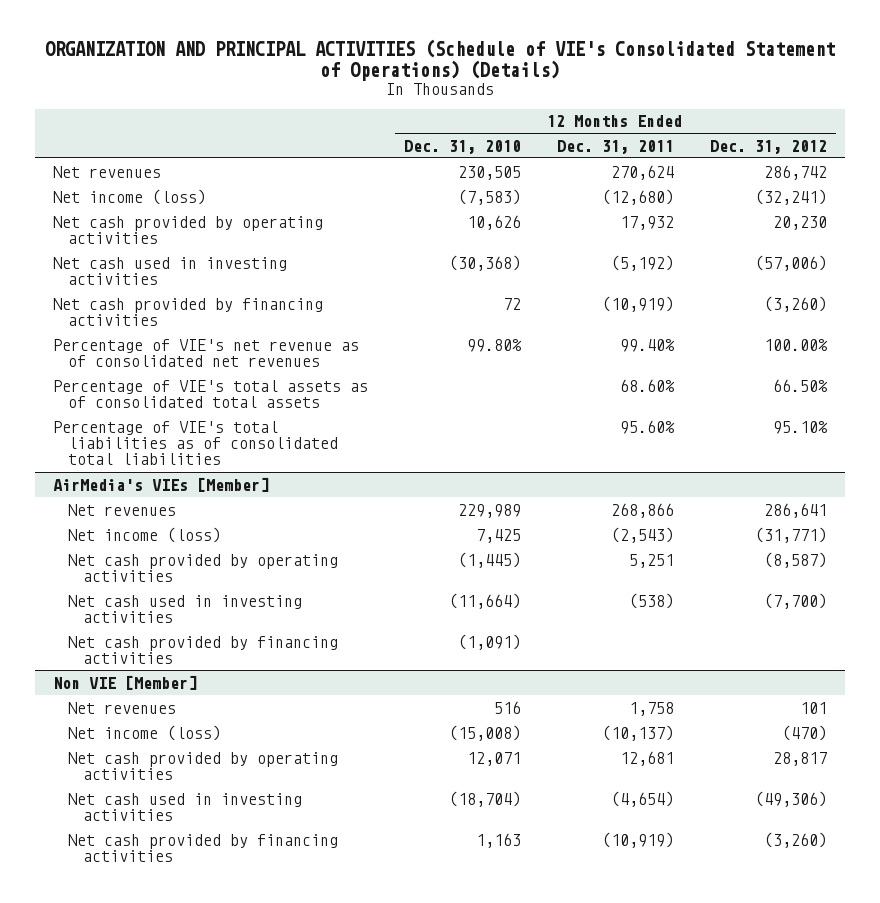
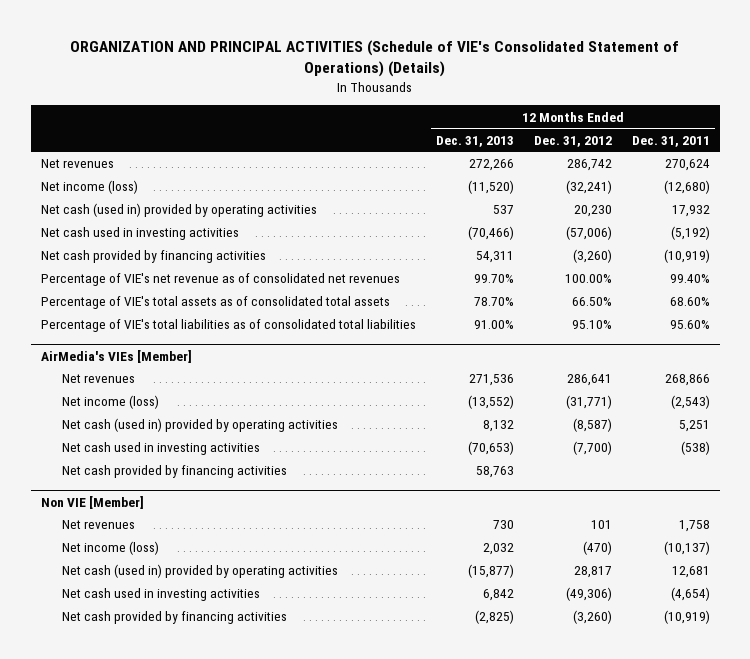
[404,139,522,154] Dec. 31, 2010 -> none
none -> [435,135,514,147] Dec. 31, 2013
[53,215,324,244] Net cash provided by operating activities -> [40,203,317,218] Net cash (used in) provided by operating activities
[68,553,339,582] Net cash provided by operating activities -> [61,418,338,433] Net cash (used in) provided by operating activities
[68,751,339,780] Net cash provided by operating activities -> [61,564,338,579] Net cash (used in) provided by operating activities

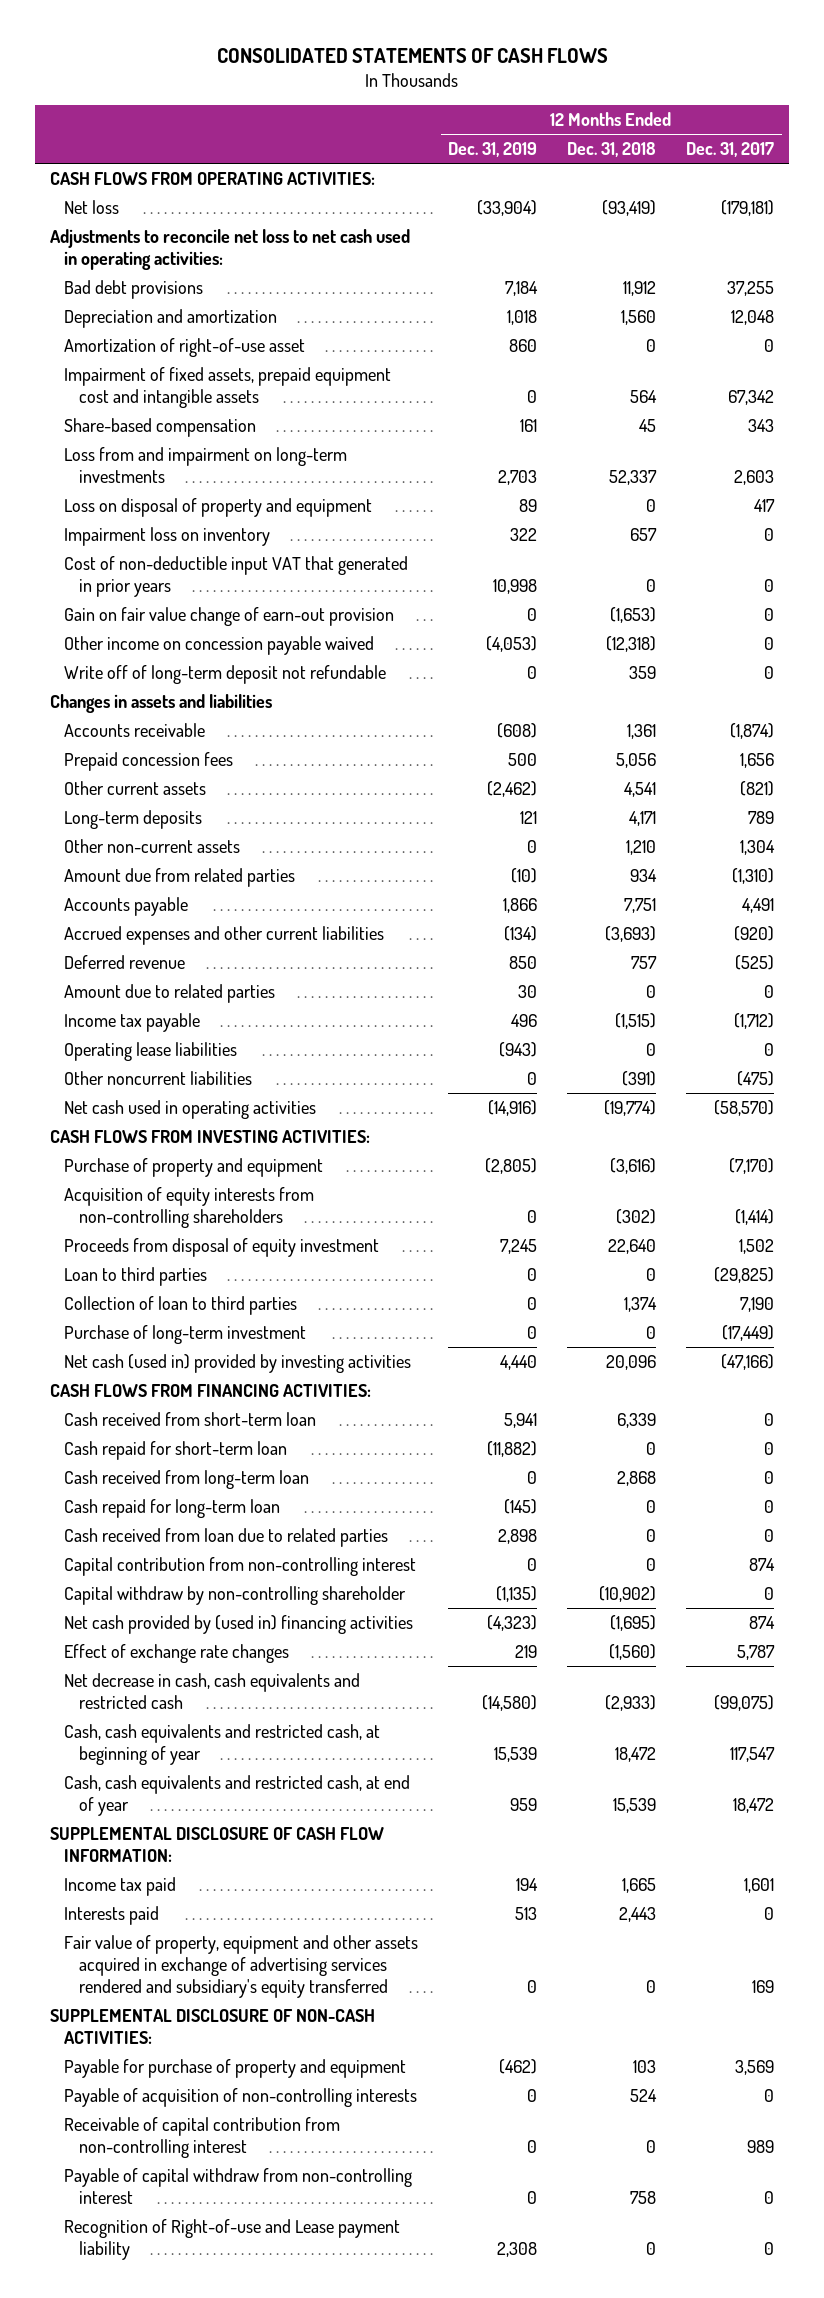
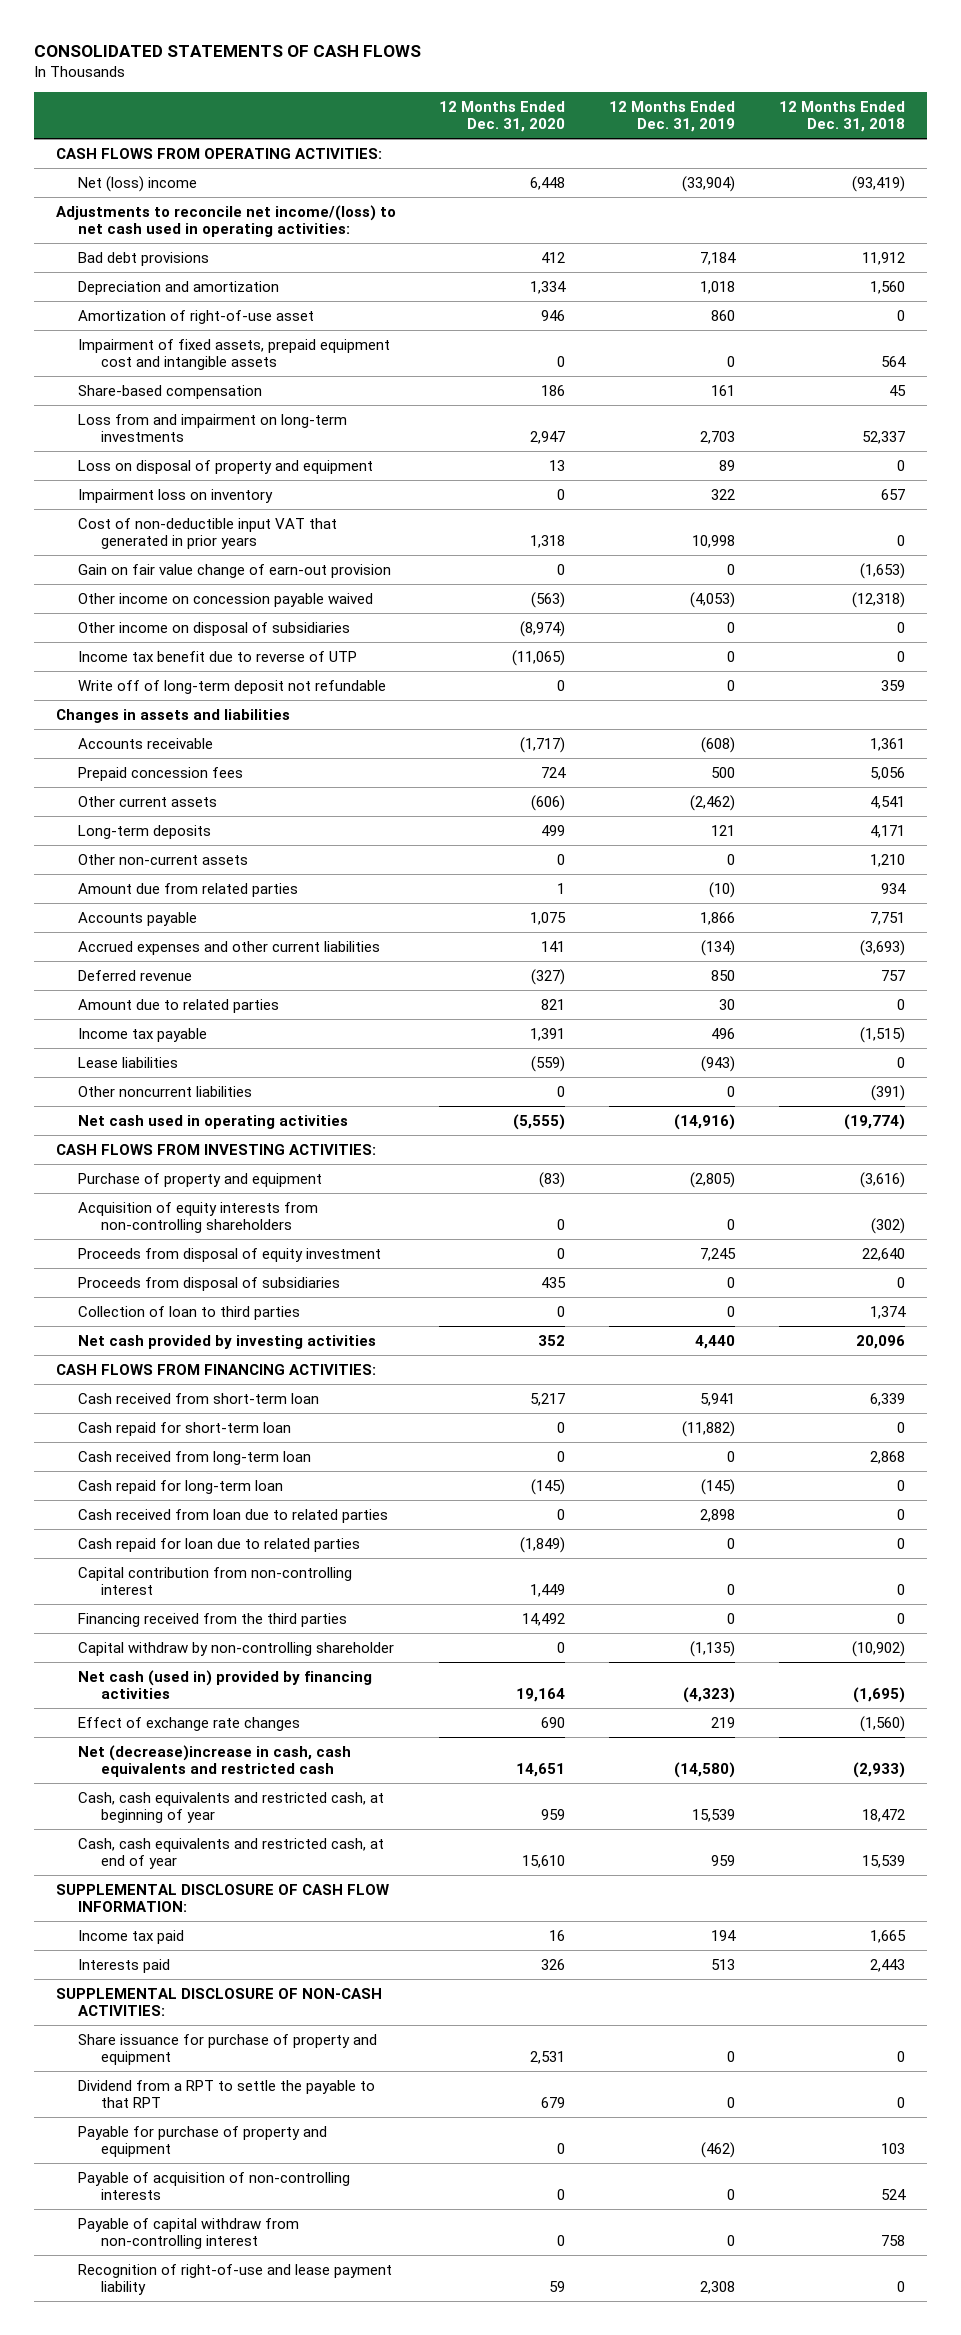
[686,142,775,158] Dec. 31, 2017 -> none
none -> [439,100,566,133] 12 Months Ended Dec. 31, 2020
[64,200,120,215] Net loss -> [78,175,198,192] Net (loss) income
[49,229,410,271] Adjustments to reconcile net loss to net cash used in operating activities: -> [55,204,396,238] Adjustments to reconcile net income/(loss) to net cash used in operating activities:
none -> [78,621,351,636] Other income on disposal of subsidiaries
none -> [78,650,358,662] Income tax benefit due to reverse of UTP
[64,1042,238,1062] Operating lease liabilities -> [78,1056,179,1068] Lease liabilities
[64,1267,208,1287] Loan to third parties -> none
none -> [78,1276,341,1291] Proceeds from disposal of subsidiaries
[64,1325,307,1345] Purchase of long-term investment -> none
[64,1354,412,1374] Net cash (used in) provided by investing activities -> [78,1334,377,1349] Net cash provided by investing activities
none -> [78,1537,361,1552] Cash repaid for loan due to related parties
none -> [78,1612,348,1627] Financing received from the third parties
[64,1615,414,1635] Net cash provided by (used in) financing activities -> [78,1669,373,1700] Net cash (used in) provided by financing activities
[64,1673,361,1710] Net decrease in cash, cash equivalents and restricted cash -> [78,1744,352,1778] Net (decrease)increase in cash, cash equivalents and restricted cash
[64,1935,419,1999] Fair value of property, equipment and other assets acquired in exchange of advertising services rendered and subsidiary's equity transferred -> none
none -> [78,2033,378,2066] Share issuance for purchase of property and equipment
none -> [78,2079,376,2109] Dividend from a RPT to settle the payable to that RPT
[64,2117,341,2159] Receivable of capital contribution from non-controlling interest -> none
[64,2219,401,2261] Recognition of Right-of-use and Lease payment liability -> [78,2263,393,2296] Recognition of right-of-use and lease payment liability

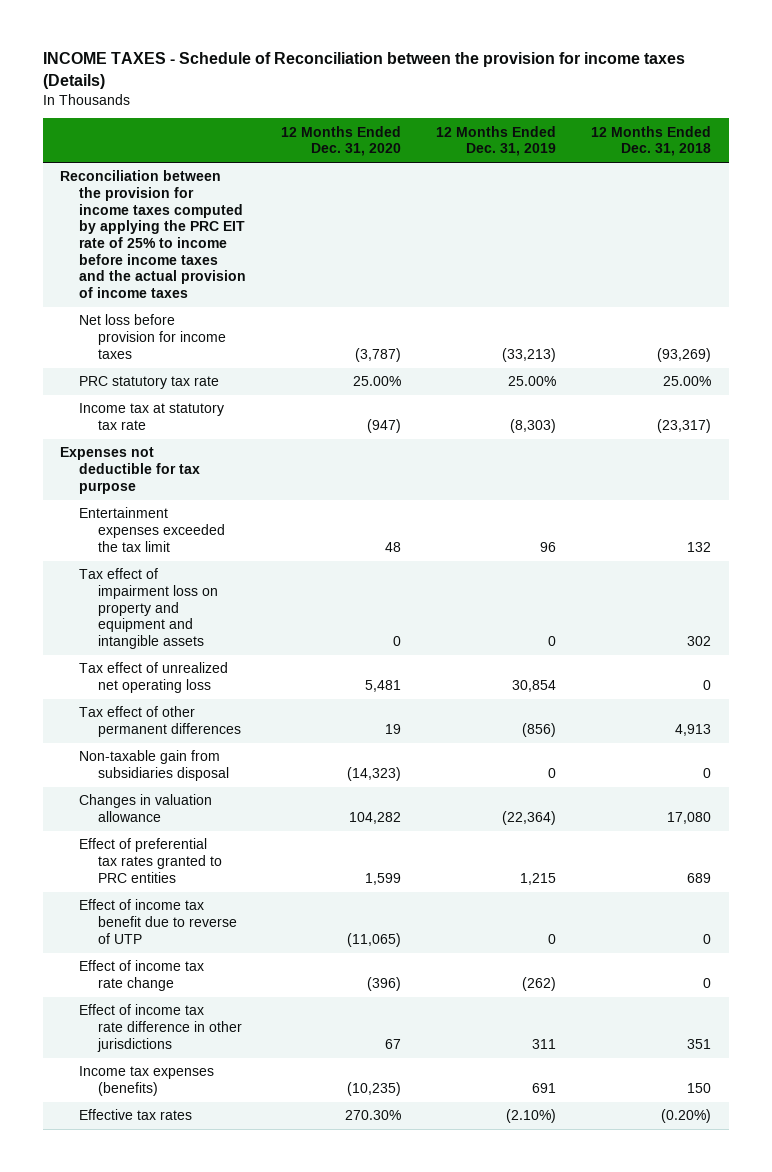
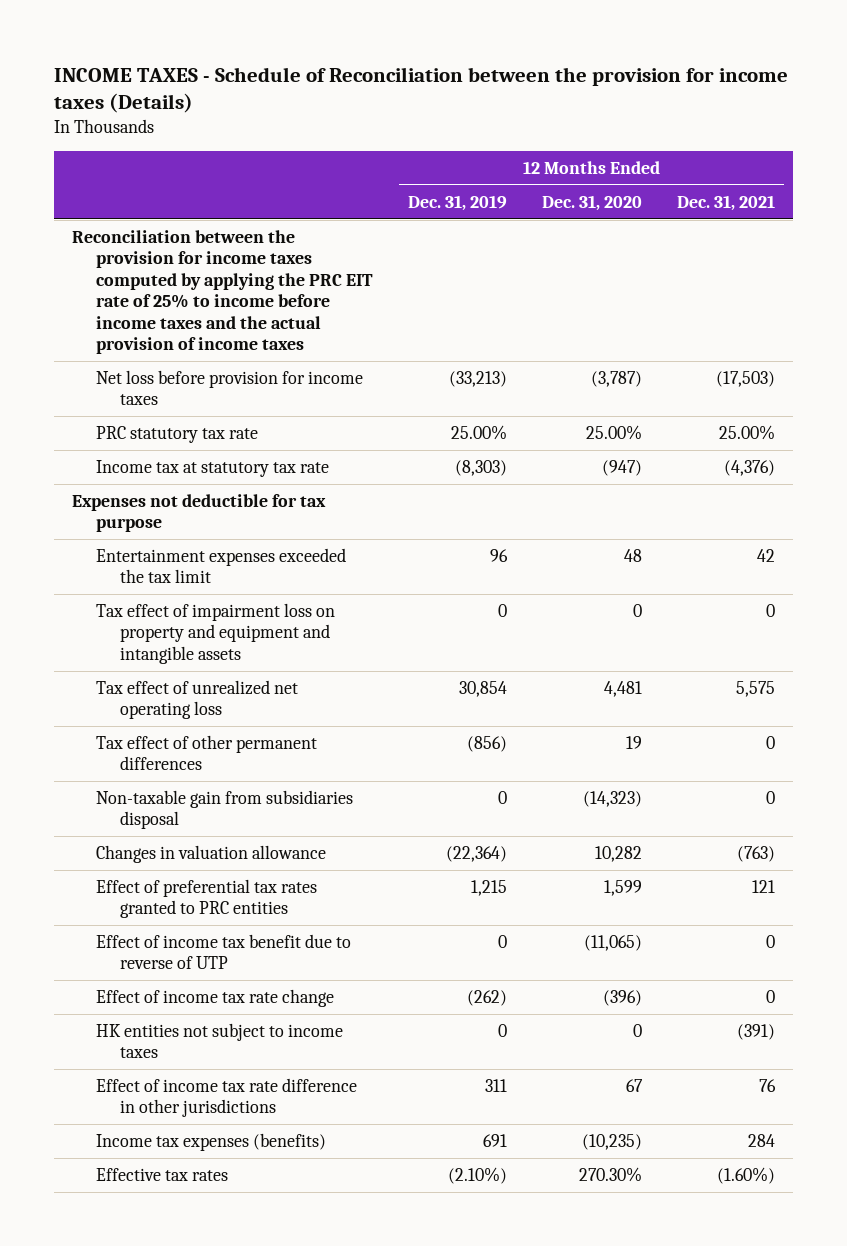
[591,125,712,157] 12 Months Ended Dec. 31, 2018 -> none
none -> [677,194,776,211] Dec. 31, 2021
[365,680,402,693] 5,481 -> [604,680,643,697] 4,481
[349,812,402,825] 104,282 -> [595,845,643,862] 10,282
none -> [95,1022,343,1059] HK entities not subject to income taxes

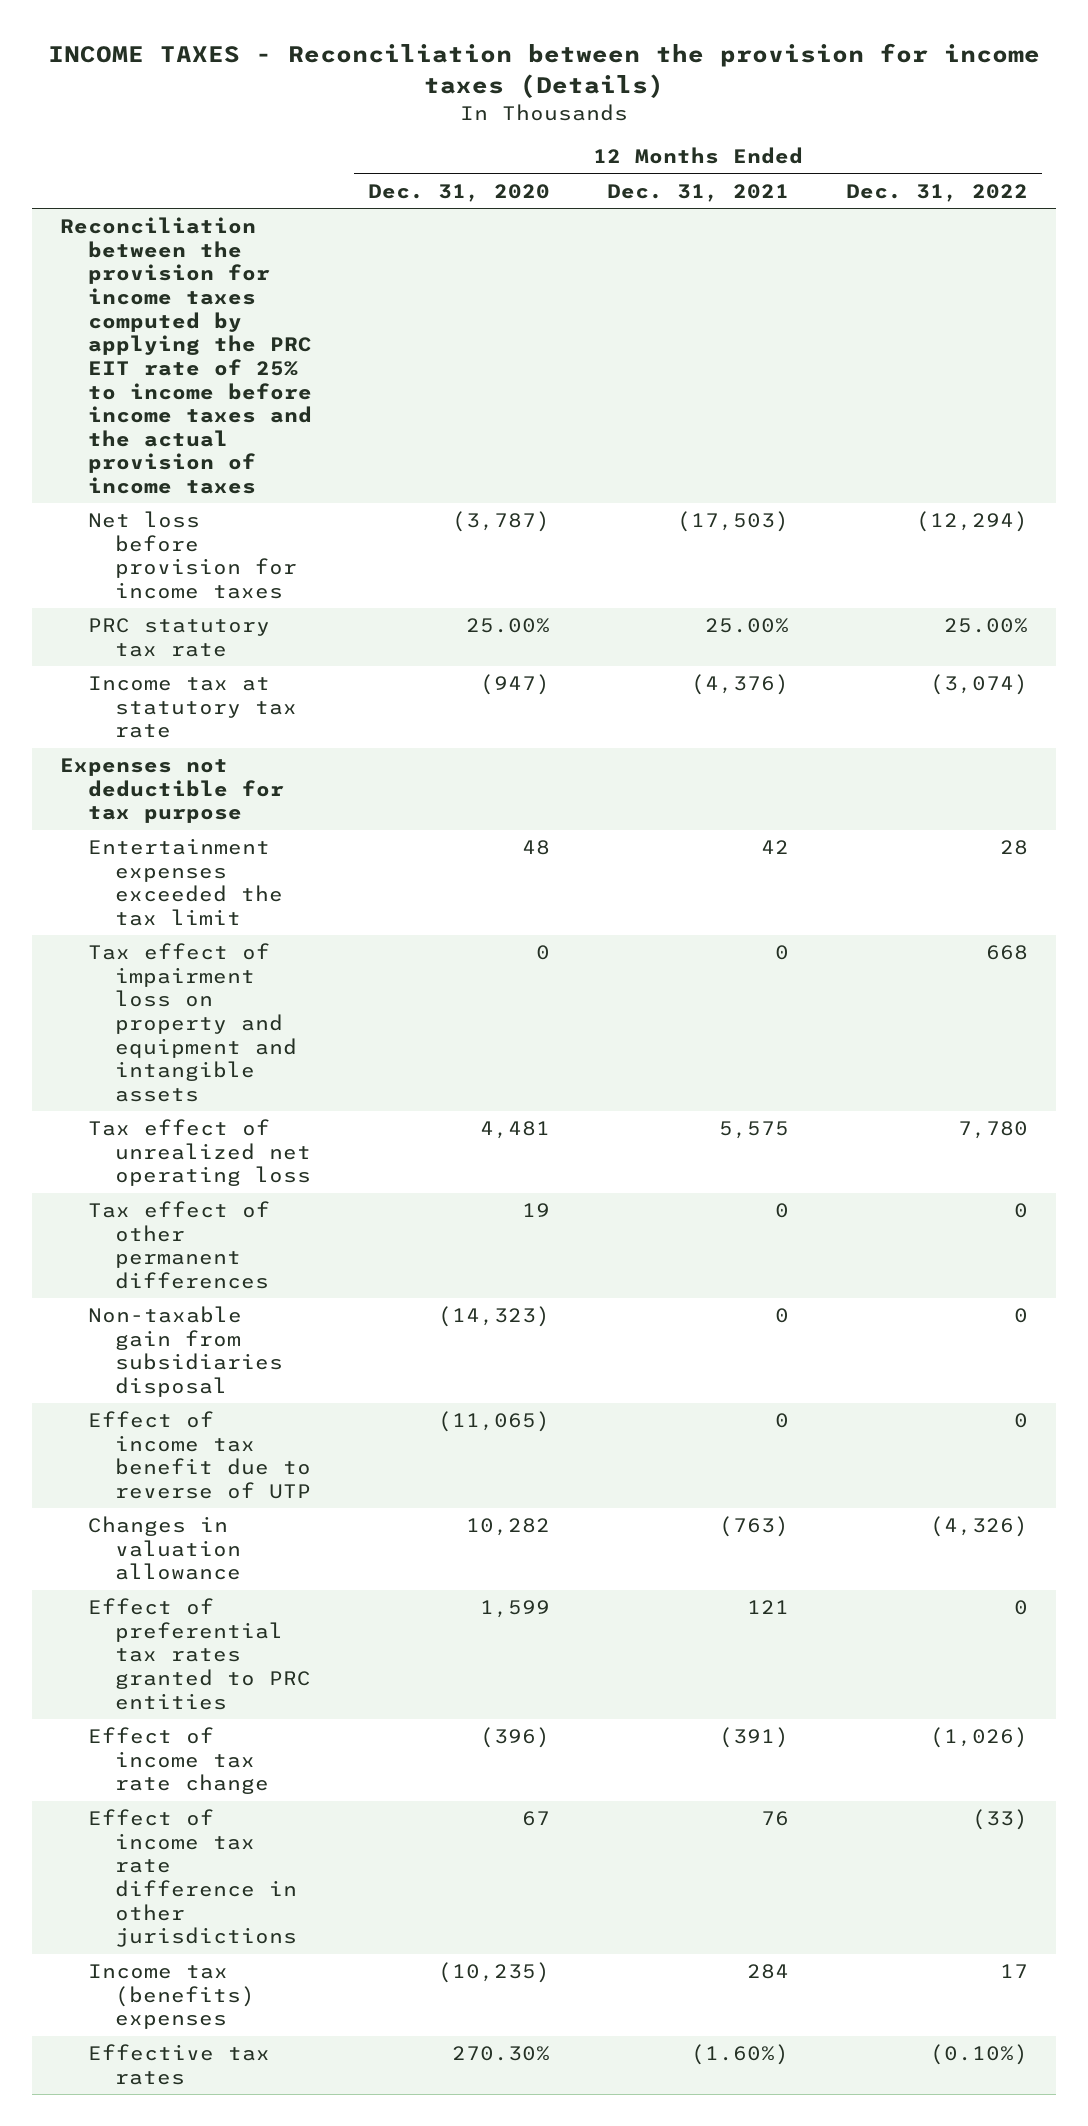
[54,66,789,114] INCOME TAXES - Schedule of Reconciliation between the provision for income taxes (Details) -> [48,43,1041,98] INCOME TAXES - Reconciliation between the provision for income taxes (Details)
[408,194,508,211] Dec. 31, 2019 -> none
none -> [845,183,1028,202] Dec. 31, 2022
[95,933,351,970] Effect of income tax benefit due to reverse of UTP -> [87,1411,311,1500] Effect of income tax benefit due to reverse of UTP
[95,1022,343,1059] HK entities not subject to income taxes -> none
[766,989,776,1003] 0 -> [719,1727,790,1749] (391)
[95,1132,326,1151] Income tax expenses (benefits) -> [87,1964,255,2030] Income tax (benefits) expenses

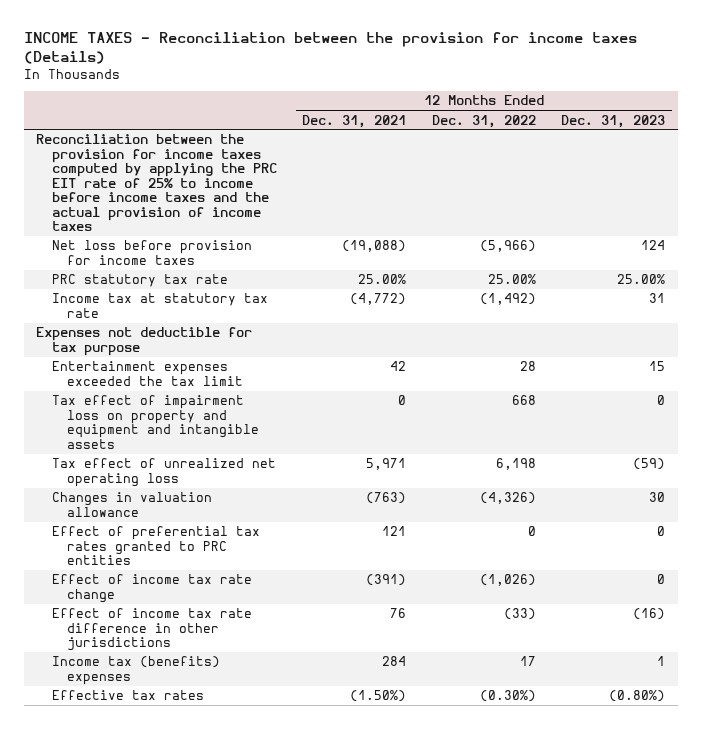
[368,183,551,202] Dec. 31, 2020 -> none
none -> [561,114,666,128] Dec. 31, 2023
[677,511,790,533] (17,503) -> [342,240,407,253] (19,088)
[915,511,1028,533] (12,294) -> [479,240,536,253] (5,966)
[691,674,790,696] (4,376) -> [350,293,407,306] (4,772)
[929,674,1028,696] (3,074) -> [479,293,536,306] (1,492)
[87,1201,270,1290] Tax effect of other permanent differences -> none
[87,1306,283,1398] Non-taxable gain from subsidiaries disposal -> none
[87,1411,311,1500] Effect of income tax benefit due to reverse of UTP -> none
[719,1121,790,1140] 5,575 -> [366,458,407,471] 5,971
[957,1121,1028,1140] 7,780 -> [495,458,536,471] 6,198
[691,2044,790,2066] (1.60%) -> [350,690,407,703] (1.50%)
[929,2044,1028,2066] (0.10%) -> [479,690,536,703] (0.30%)

